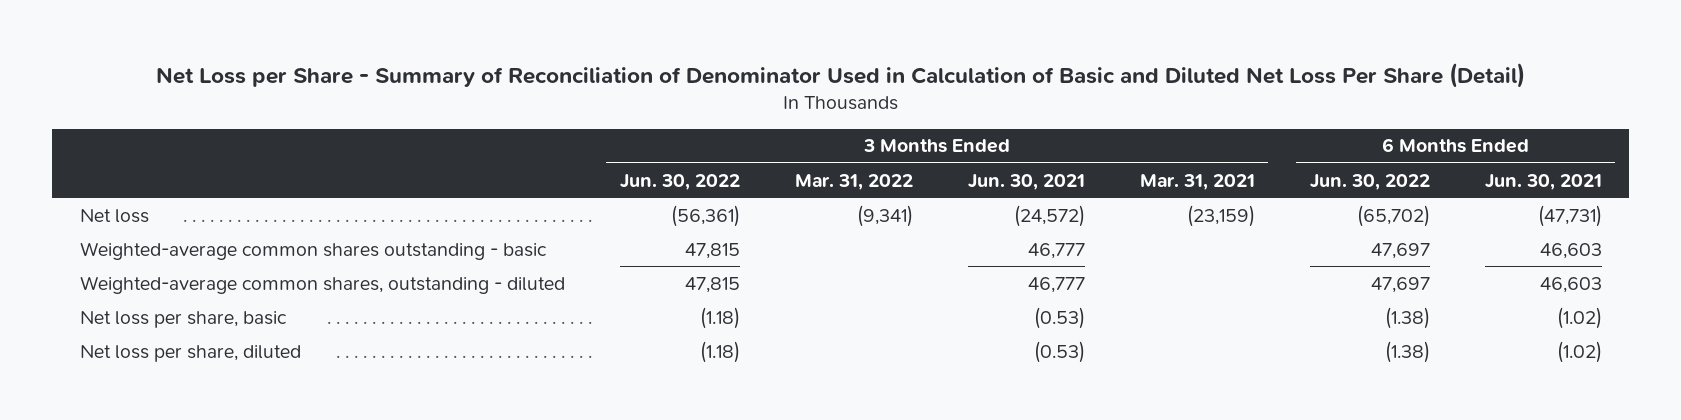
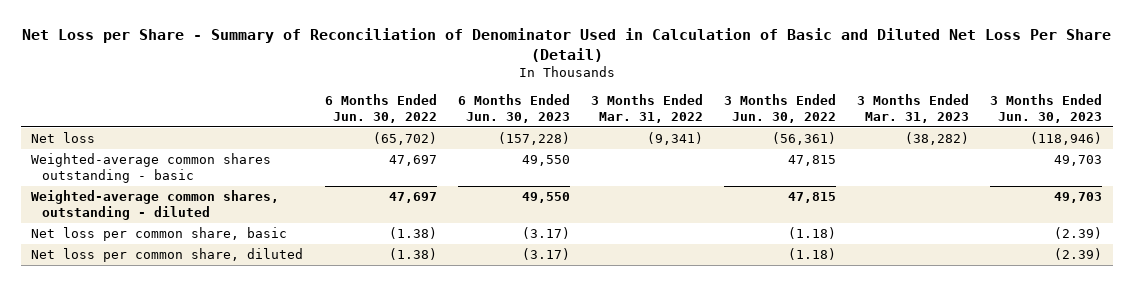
[967,173,1085,190] Jun. 30, 2021 -> none
[1139,173,1255,190] Mar. 31, 2021 -> none
[1484,173,1602,190] Jun. 30, 2021 -> none
none -> [457,93,570,123] 6 Months Ended Jun. 30, 2023
none -> [857,93,970,123] 3 Months Ended Mar. 31, 2023
none -> [990,93,1103,123] 3 Months Ended Jun. 30, 2023
[79,310,287,328] Net loss per share, basic -> [31,227,288,242] Net loss per common share, basic
[79,344,301,362] Net loss per share, diluted -> [31,248,304,263] Net loss per common share, diluted

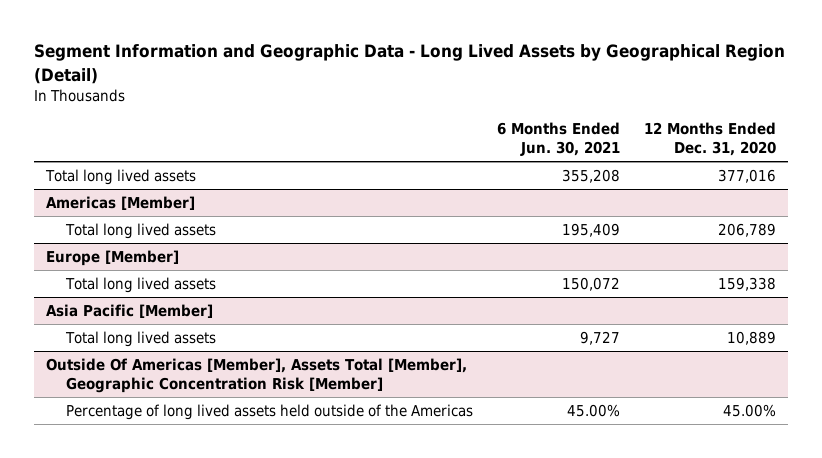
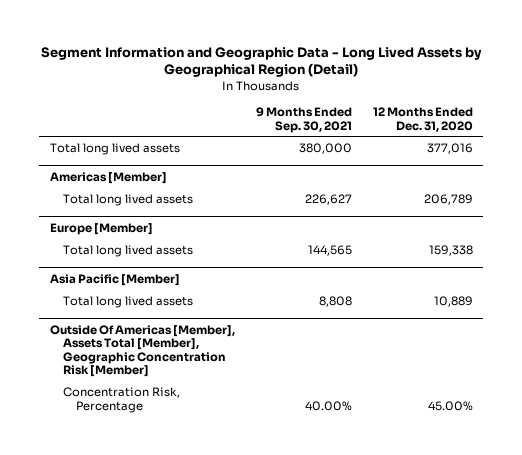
[497,122,621,157] 6 Months Ended Jun. 30, 2021 -> none
none -> [255,107,352,133] 9 Months Ended Sep. 30, 2021
[65,403,473,420] Percentage of long lived assets held outside of the Americas -> [63,386,181,413] Concentration Risk, Percentage

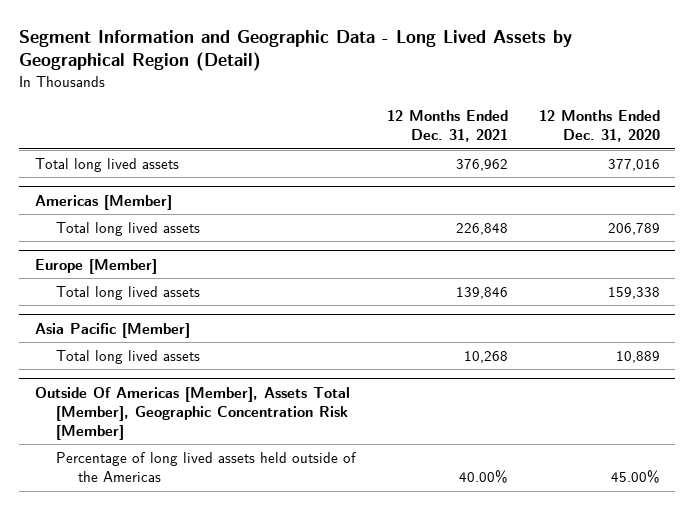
[255,107,352,133] 9 Months Ended Sep. 30, 2021 -> none
none -> [386,110,508,143] 12 Months Ended Dec. 31, 2021
[63,386,181,413] Concentration Risk, Percentage -> [56,452,358,483] Percentage of long lived assets held outside of the Americas

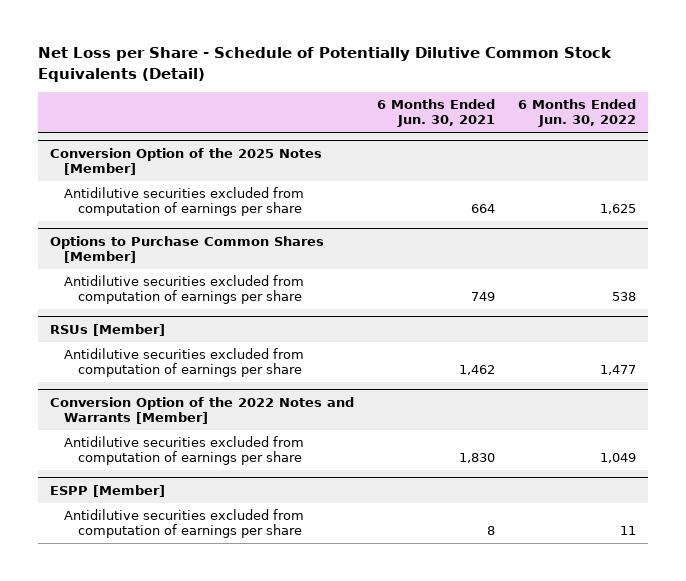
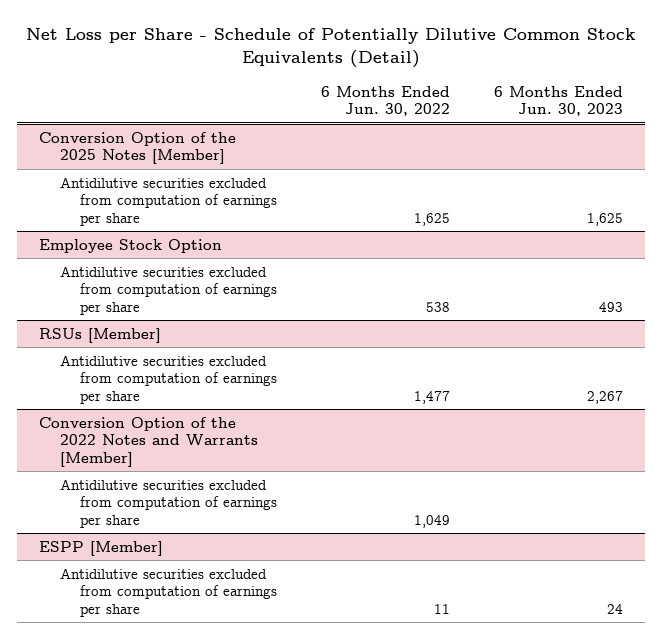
[376,99,495,128] 6 Months Ended Jun. 30, 2021 -> none
none -> [494,85,624,117] 6 Months Ended Jun. 30, 2023
[49,235,324,264] Options to Purchase Common Shares [Member] -> [39,238,223,253] Employee Stock Option

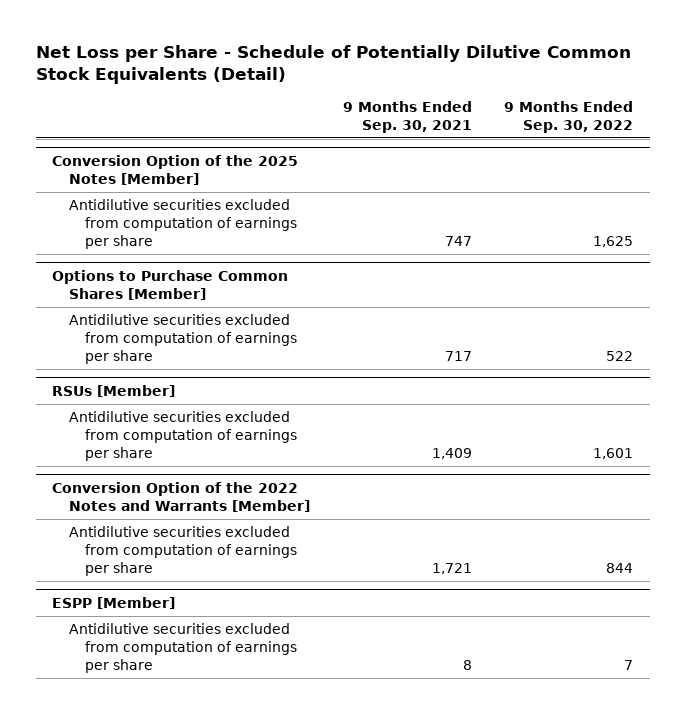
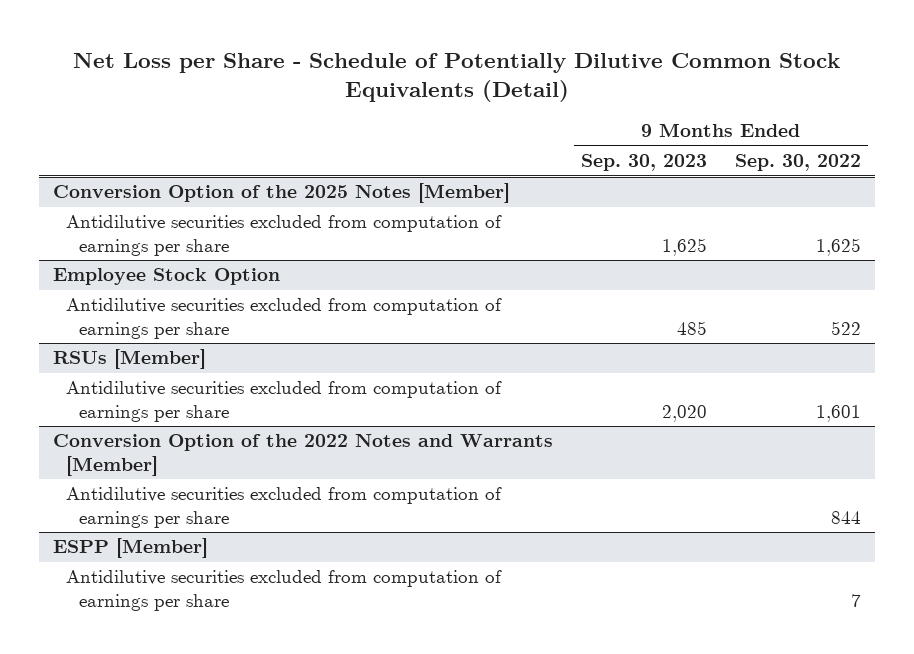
[342,101,472,133] 9 Months Ended Sep. 30, 2021 -> none
none -> [580,154,707,172] Sep. 30, 2023
[52,270,289,300] Options to Purchase Common Shares [Member] -> [52,268,280,286] Employee Stock Option

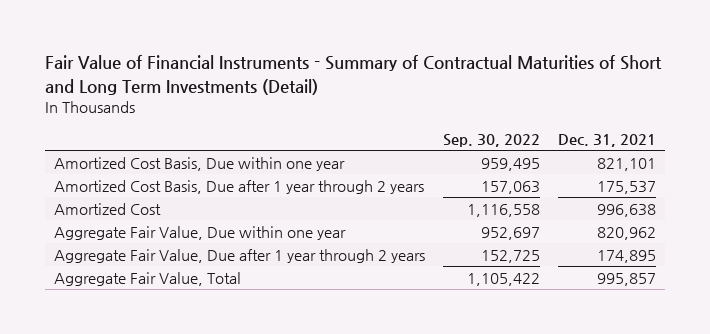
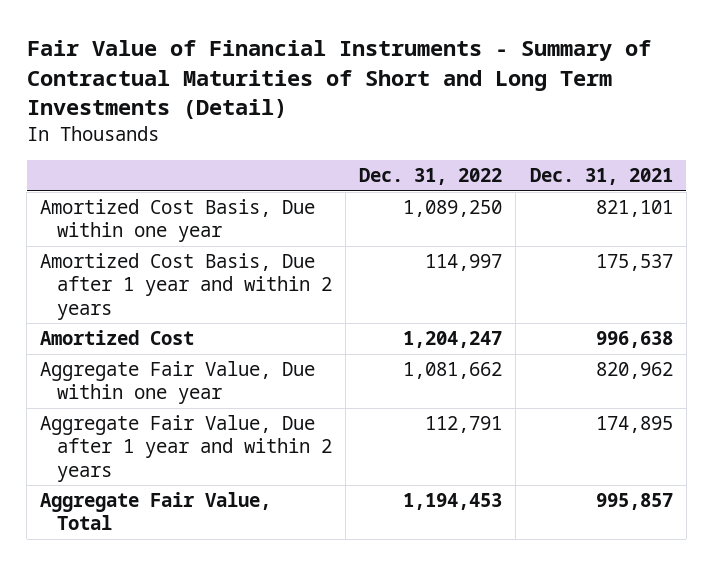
[442,133,540,147] Sep. 30, 2022 -> none
none -> [359,168,503,186] Dec. 31, 2022
[53,179,424,194] Amortized Cost Basis, Due after 1 year through 2 years -> [40,253,332,320] Amortized Cost Basis, Due after 1 year and within 2 years
[53,248,425,263] Aggregate Fair Value, Due after 1 year through 2 years -> [40,415,332,482] Aggregate Fair Value, Due after 1 year and within 2 years

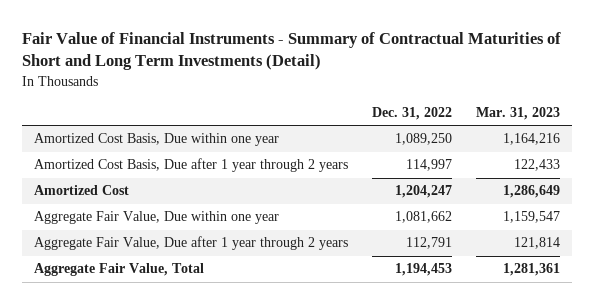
[529,168,673,186] Dec. 31, 2021 -> none
none -> [475,107,560,121] Mar. 31, 2023
[40,253,332,320] Amortized Cost Basis, Due after 1 year and within 2 years -> [34,158,349,173] Amortized Cost Basis, Due after 1 year through 2 years
[40,415,332,482] Aggregate Fair Value, Due after 1 year and within 2 years -> [34,236,349,251] Aggregate Fair Value, Due after 1 year through 2 years

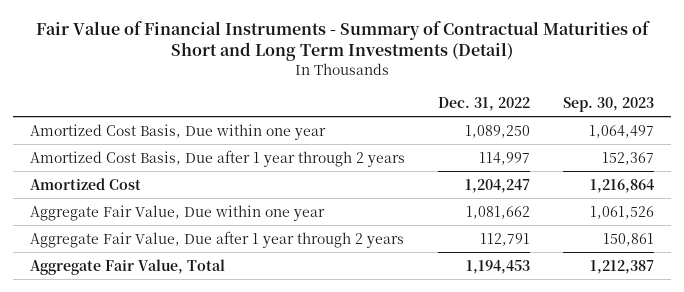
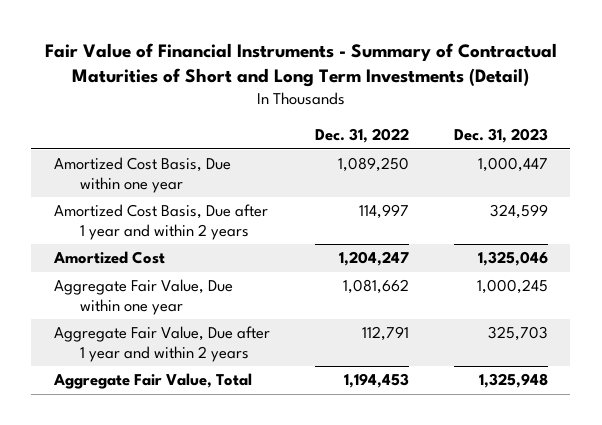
[563,96,655,112] Sep. 30, 2023 -> none
none -> [453,128,548,144] Dec. 31, 2023
[29,149,405,167] Amortized Cost Basis, Due after 1 year through 2 years -> [53,204,268,240] Amortized Cost Basis, Due after 1 year and within 2 years
[29,230,404,248] Aggregate Fair Value, Due after 1 year through 2 years -> [53,326,270,362] Aggregate Fair Value, Due after 1 year and within 2 years

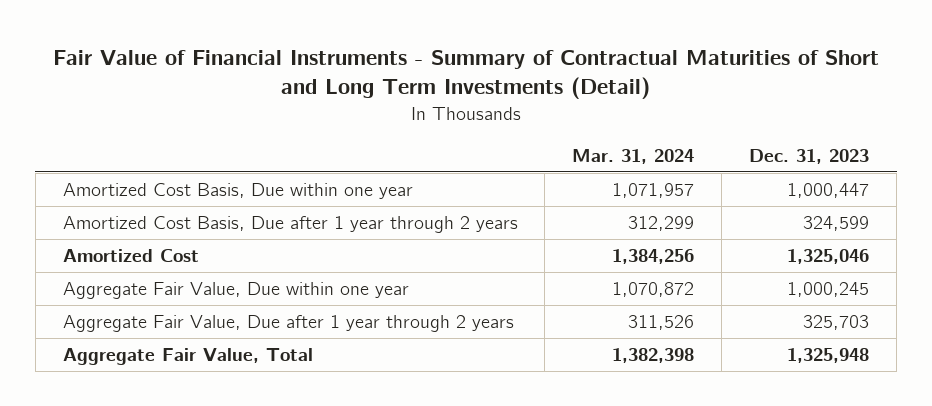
[314,128,409,144] Dec. 31, 2022 -> none
none -> [572,148,695,164] Mar. 31, 2024
[53,204,268,240] Amortized Cost Basis, Due after 1 year and within 2 years -> [62,215,518,233] Amortized Cost Basis, Due after 1 year through 2 years
[53,326,270,362] Aggregate Fair Value, Due after 1 year and within 2 years -> [62,314,514,332] Aggregate Fair Value, Due after 1 year through 2 years

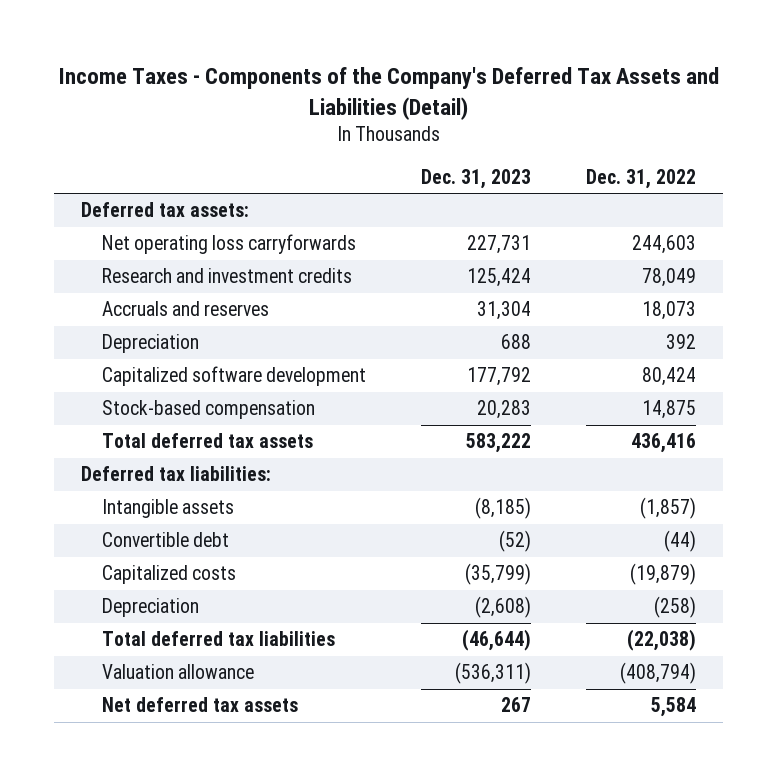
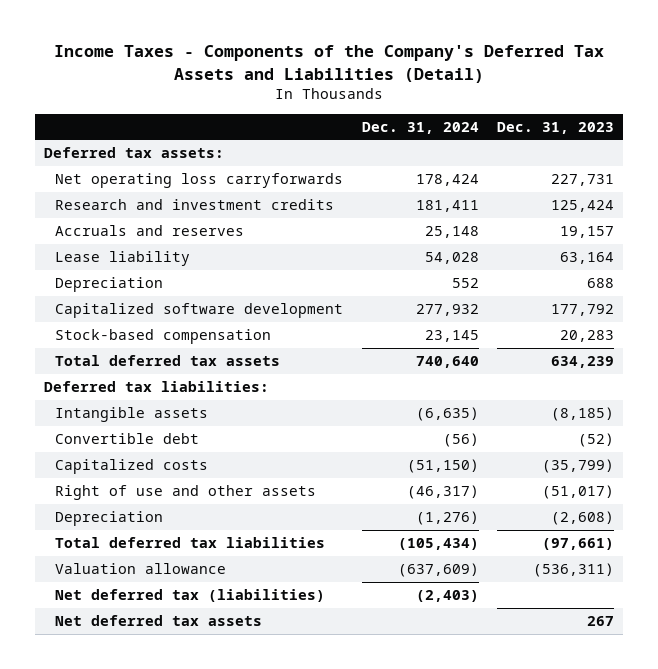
[586,168,697,189] Dec. 31, 2022 -> none
none -> [361,121,479,134] Dec. 31, 2024
[477,301,532,321] 31,304 -> [560,226,615,239] 19,157
none -> [55,251,191,267] Lease liability
[466,433,532,454] 583,222 -> [551,356,615,369] 634,239
none -> [55,485,317,501] Right of use and other assets
[462,629,532,652] (46,644) -> [542,538,615,551] (97,661)
none -> [55,589,326,603] Net deferred tax (liabilities)

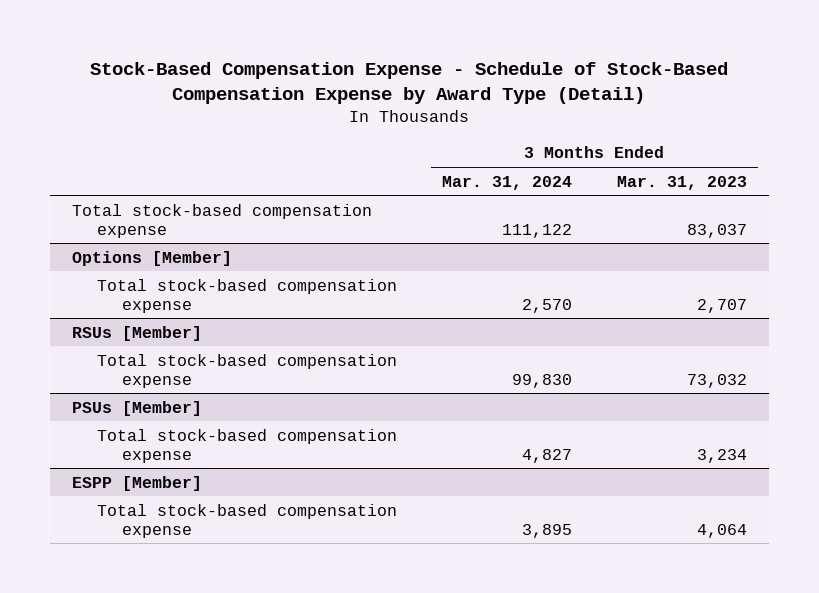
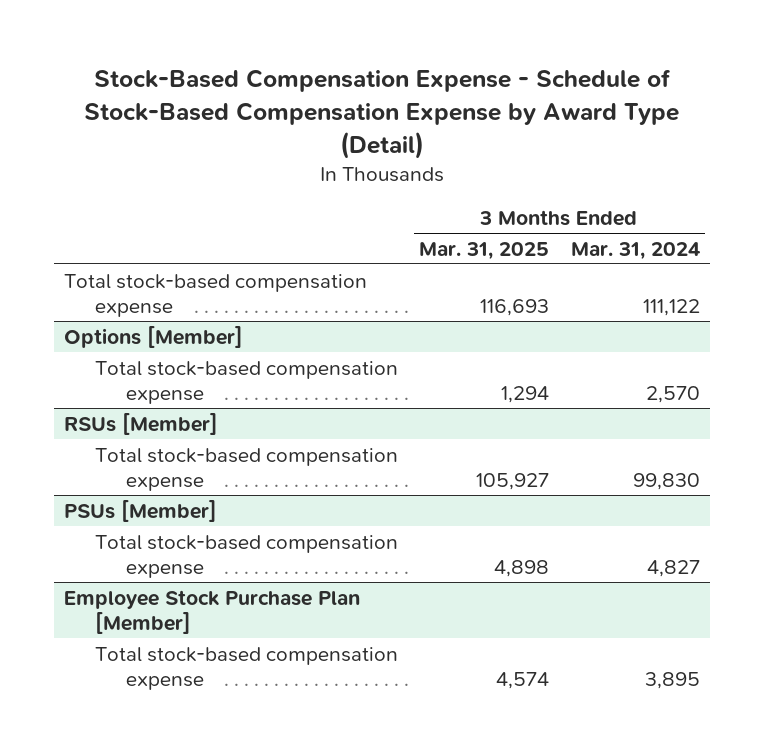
[616,175,747,190] Mar. 31, 2023 -> none
none -> [419,241,550,260] Mar. 31, 2025
[72,475,203,491] ESPP [Member] -> [64,589,361,634] Employee Stock Purchase Plan [Member]

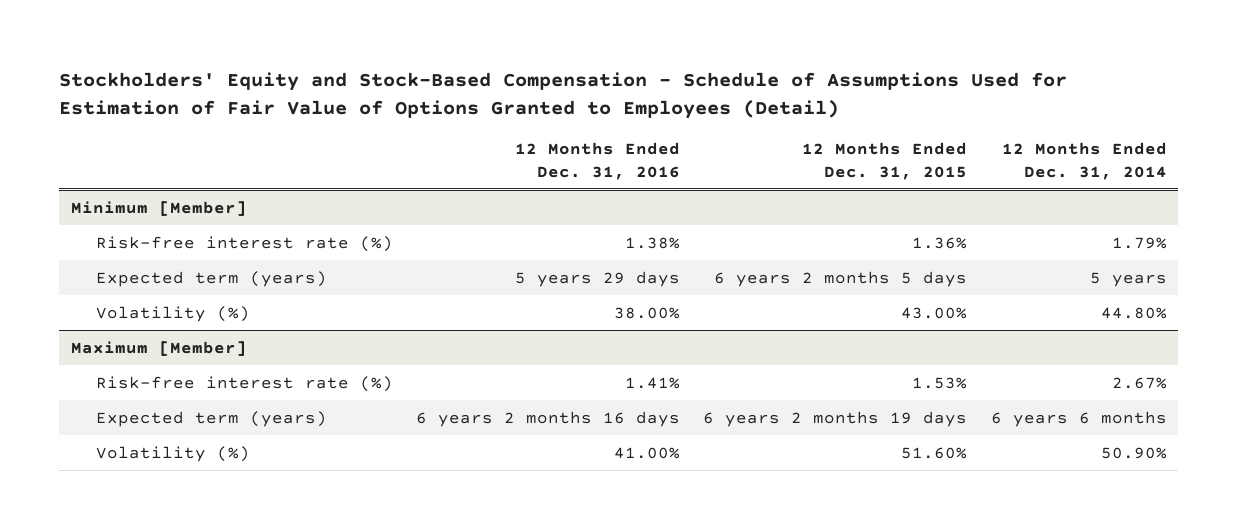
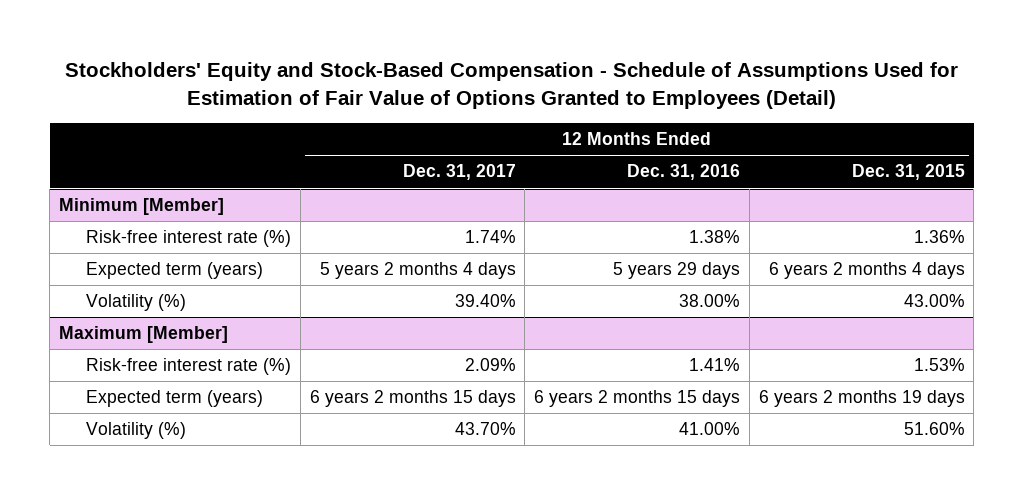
[1001,142,1167,180] 12 Months Ended Dec. 31, 2014 -> none
none -> [402,164,516,181] Dec. 31, 2017
[714,270,968,287] 6 years 2 months 5 days -> [768,262,965,280] 6 years 2 months 4 days
[415,410,680,427] 6 years 2 months 16 days -> [534,390,741,408] 6 years 2 months 15 days

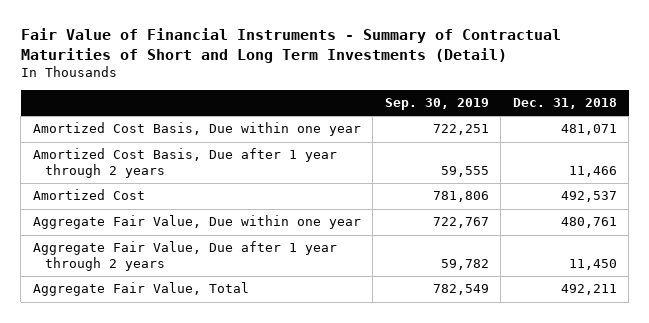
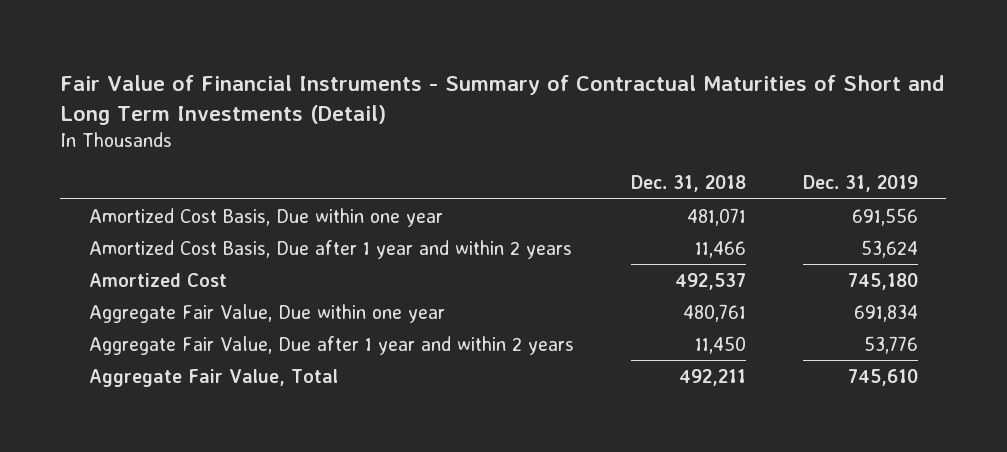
[384,98,489,111] Sep. 30, 2019 -> none
none -> [802,175,918,193] Dec. 31, 2019
[32,148,337,179] Amortized Cost Basis, Due after 1 year through 2 years -> [88,239,572,259] Amortized Cost Basis, Due after 1 year and within 2 years
[32,241,337,272] Aggregate Fair Value, Due after 1 year through 2 years -> [88,335,574,355] Aggregate Fair Value, Due after 1 year and within 2 years

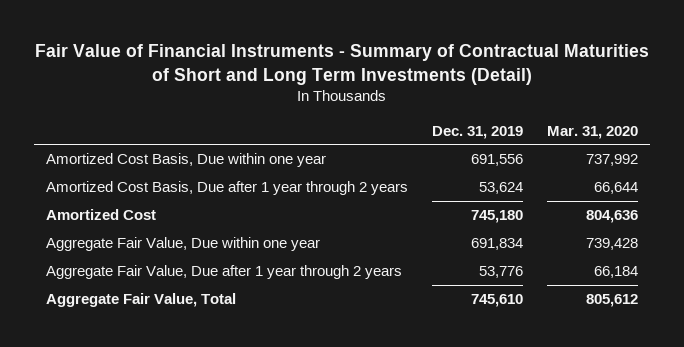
[630,175,746,193] Dec. 31, 2018 -> none
none -> [547,125,639,139] Mar. 31, 2020
[88,239,572,259] Amortized Cost Basis, Due after 1 year and within 2 years -> [46,181,409,196] Amortized Cost Basis, Due after 1 year through 2 years
[88,335,574,355] Aggregate Fair Value, Due after 1 year and within 2 years -> [46,265,403,280] Aggregate Fair Value, Due after 1 year through 2 years

